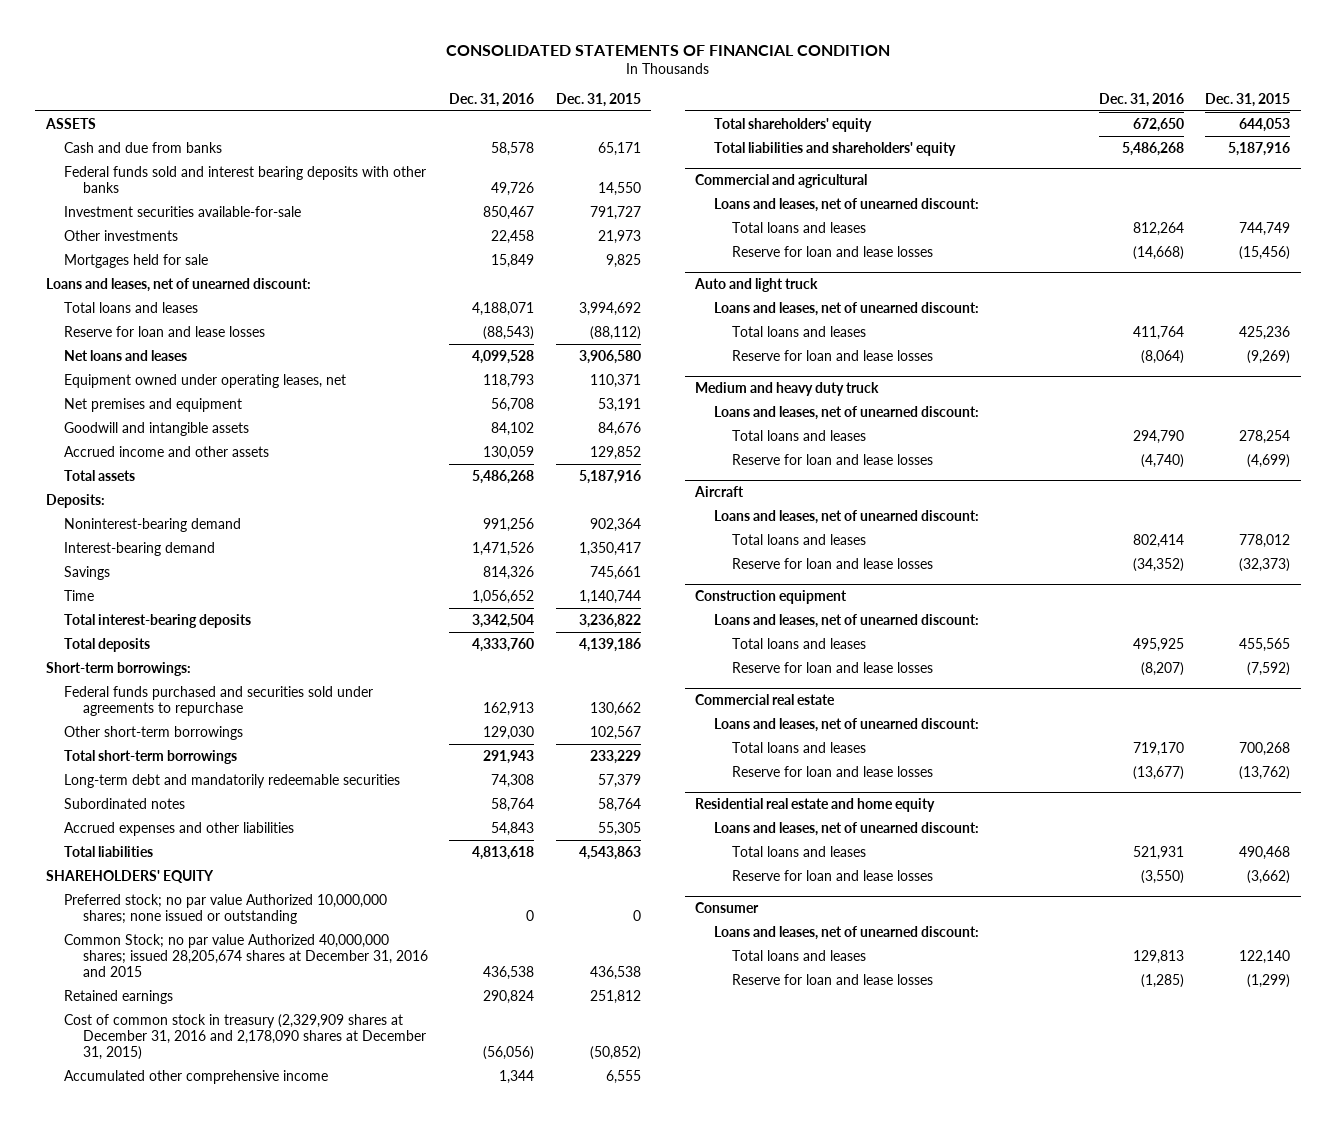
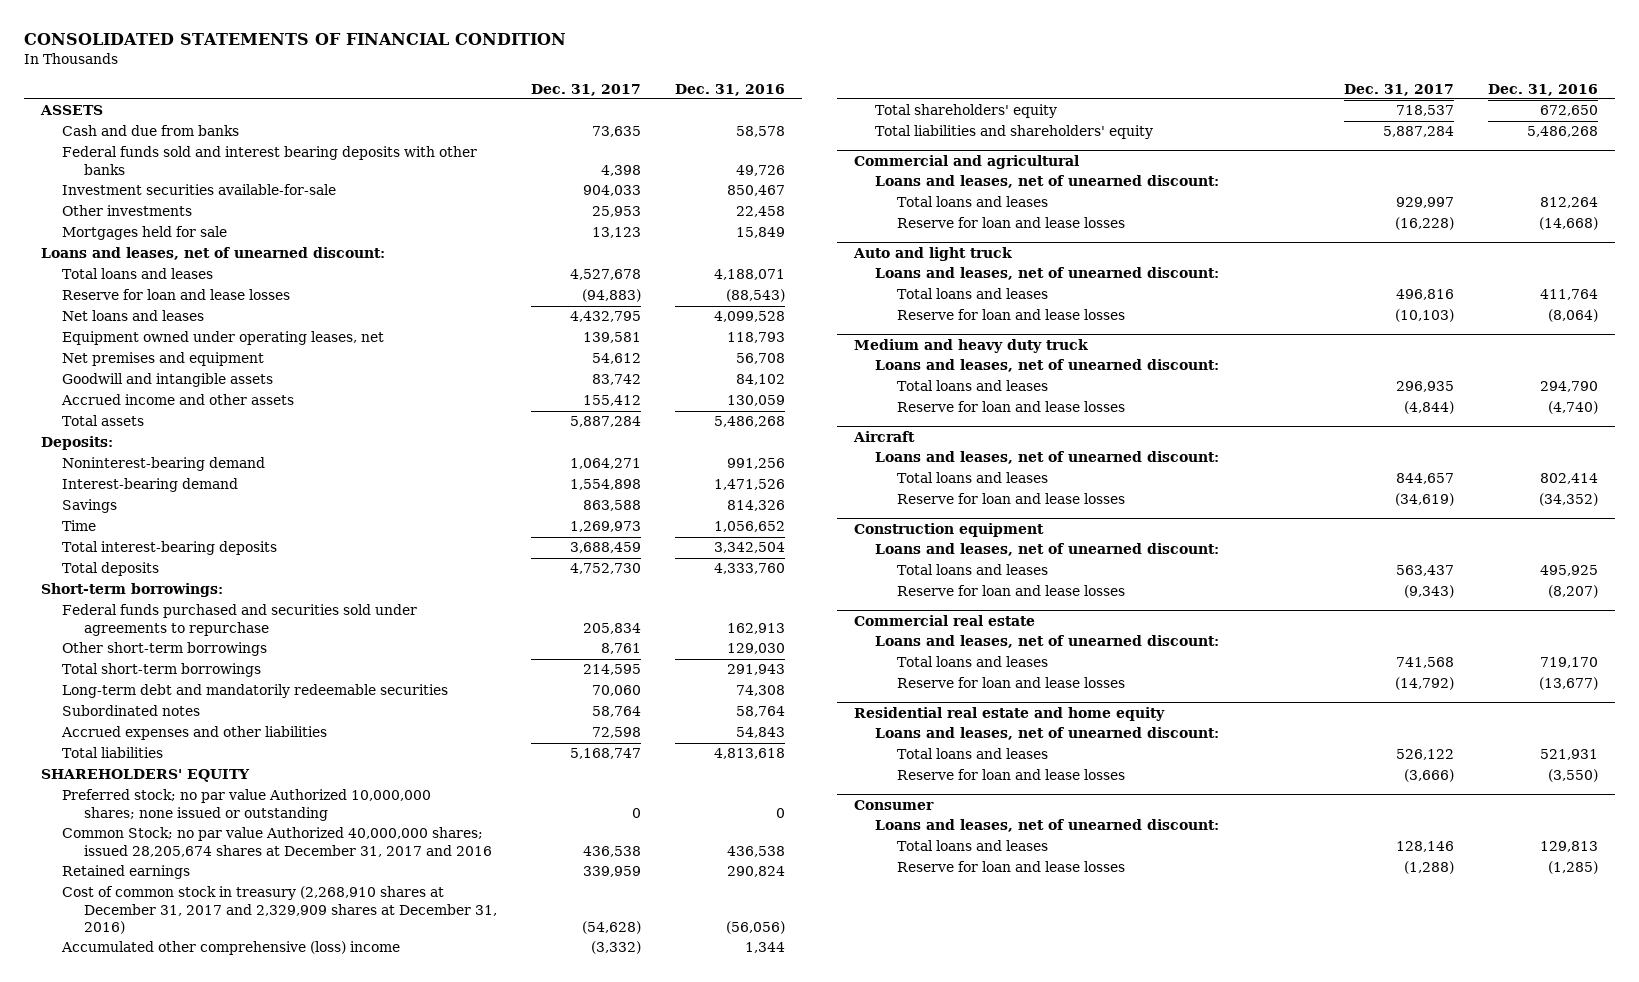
[555,92,641,107] Dec. 31, 2015 -> none
none -> [530,83,641,96] Dec. 31, 2017
[64,933,428,978] Common Stock; no par value Authorized 40,000,000 shares; issued 28,205,674 shares at December 31, 2016 and 2015 -> [62,827,492,857] Common Stock; no par value Authorized 40,000,000 shares; issued 28,205,674 shares at December 31, 2017 and 2016
[64,1013,426,1061] Cost of common stock in treasury (2,329,909 shares at December 31, 2016 and 2,178,090 shares at December 31, 2015) -> [62,886,497,934] Cost of common stock in treasury (2,268,910 shares at December 31, 2017 and 2,329,909 shares at December 31, 2016)
[64,1069,329,1084] Accumulated other comprehensive income -> [61,941,401,956] Accumulated other comprehensive (loss) income

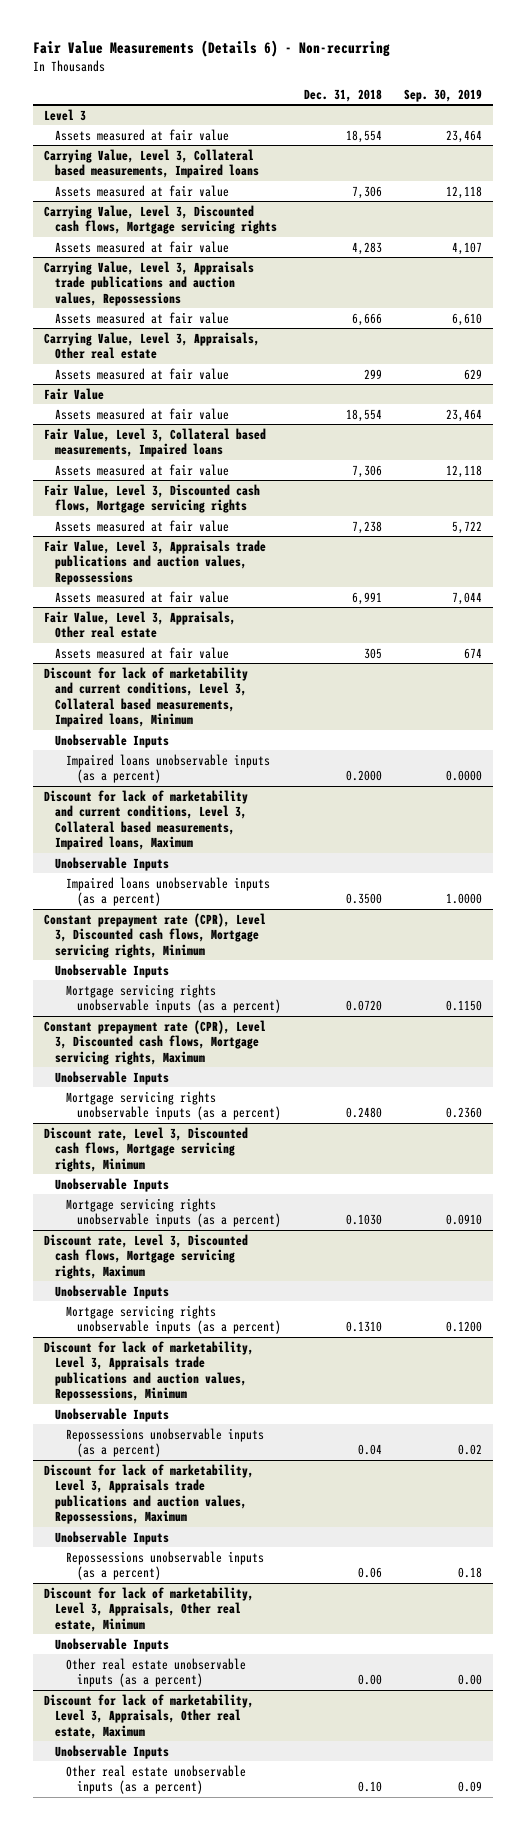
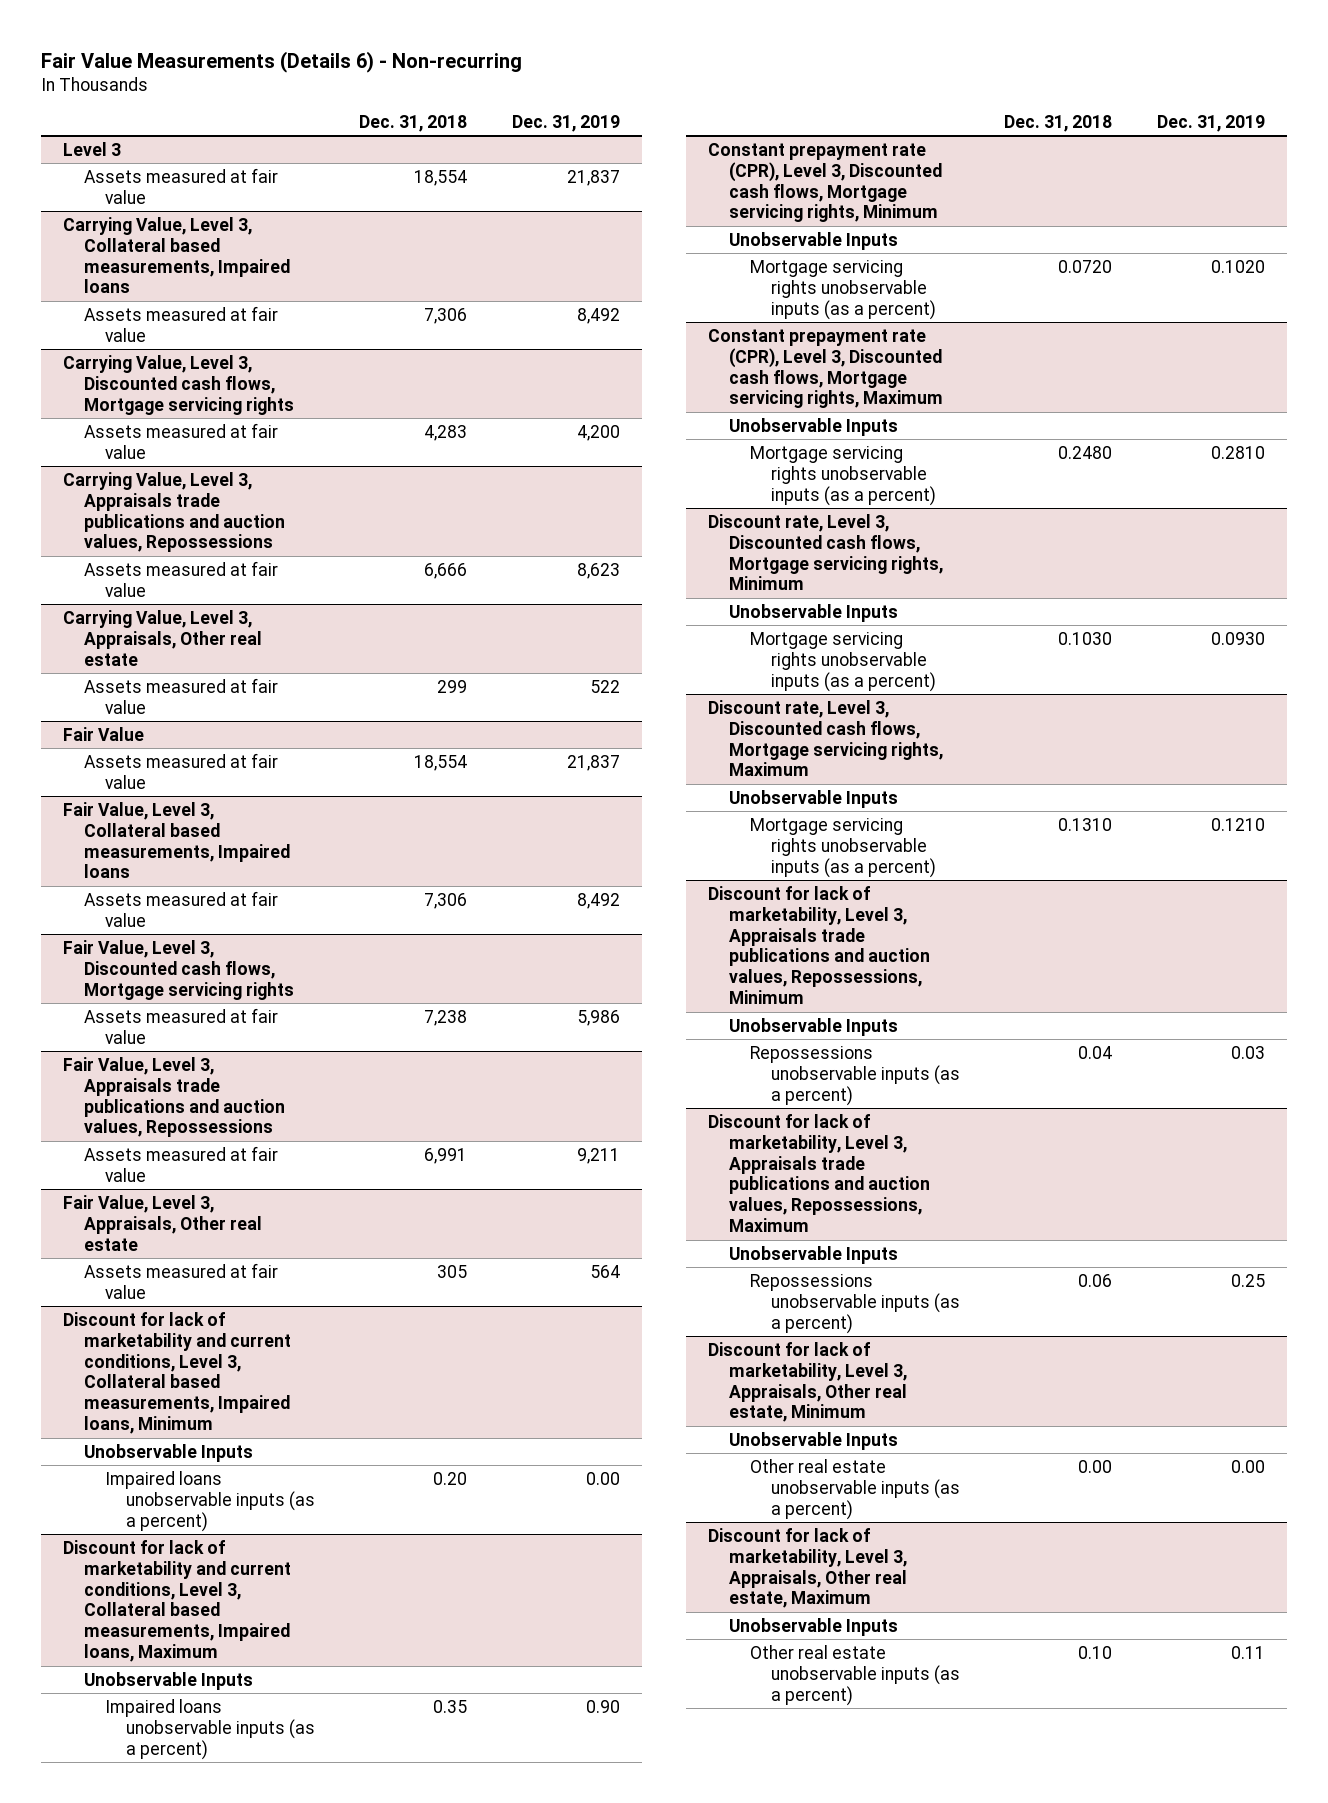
[404,88,483,102] Sep. 30, 2019 -> none
none -> [511,114,620,132] Dec. 31, 2019
[345,770,382,782] 0.2000 -> [433,1471,468,1485] 0.20
[345,893,382,905] 0.3500 -> [433,1699,468,1713] 0.35

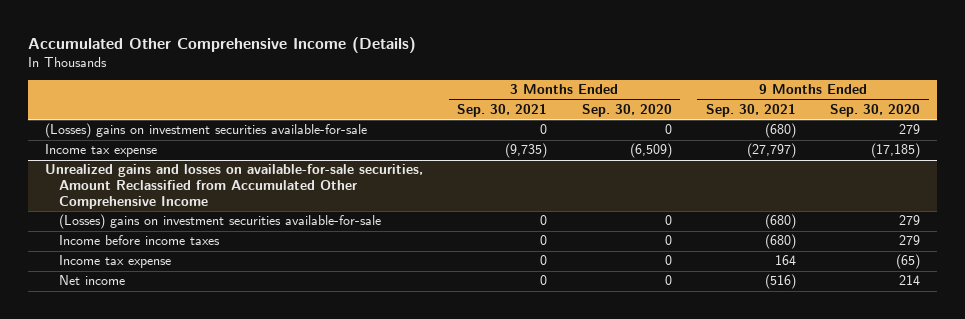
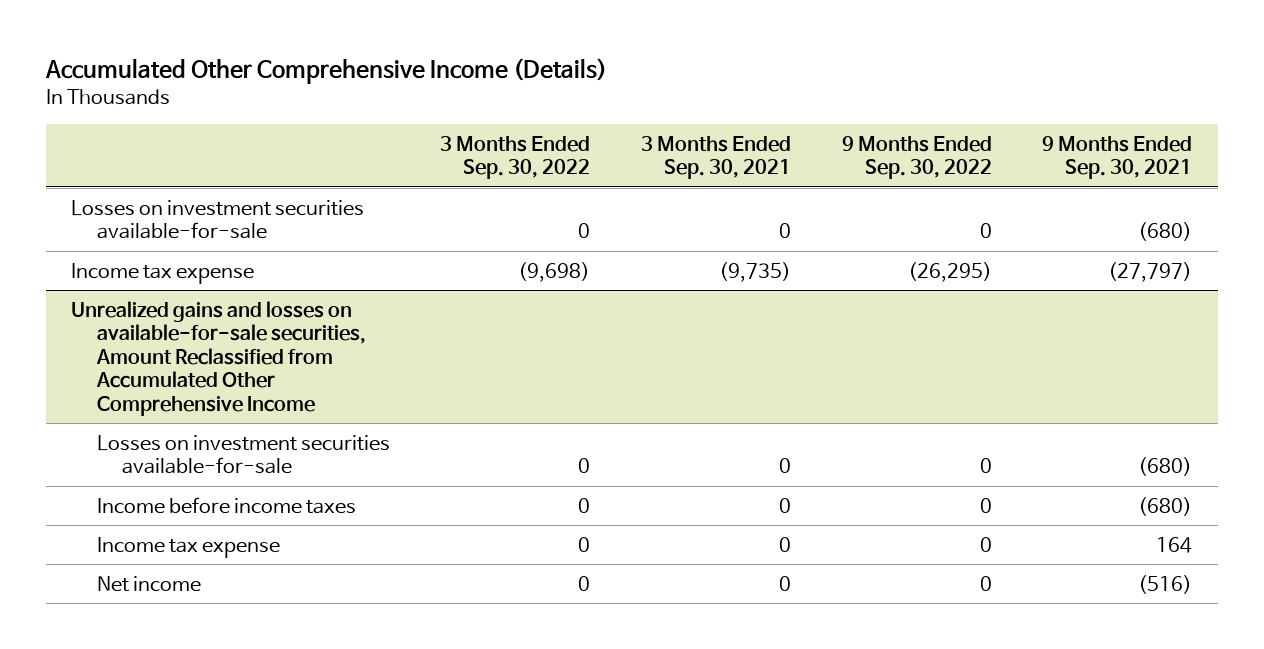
[581,103,672,117] Sep. 30, 2020 -> none
[830,103,921,117] Sep. 30, 2020 -> none
none -> [440,135,591,180] 3 Months Ended Sep. 30, 2022
none -> [841,135,992,180] 9 Months Ended Sep. 30, 2022
[44,123,367,139] (Losses) gains on investment securities available-for-sale -> [71,199,365,240] Losses on investment securities available-for-sale
[58,214,381,230] (Losses) gains on investment securities available-for-sale -> [96,434,390,475] Losses on investment securities available-for-sale

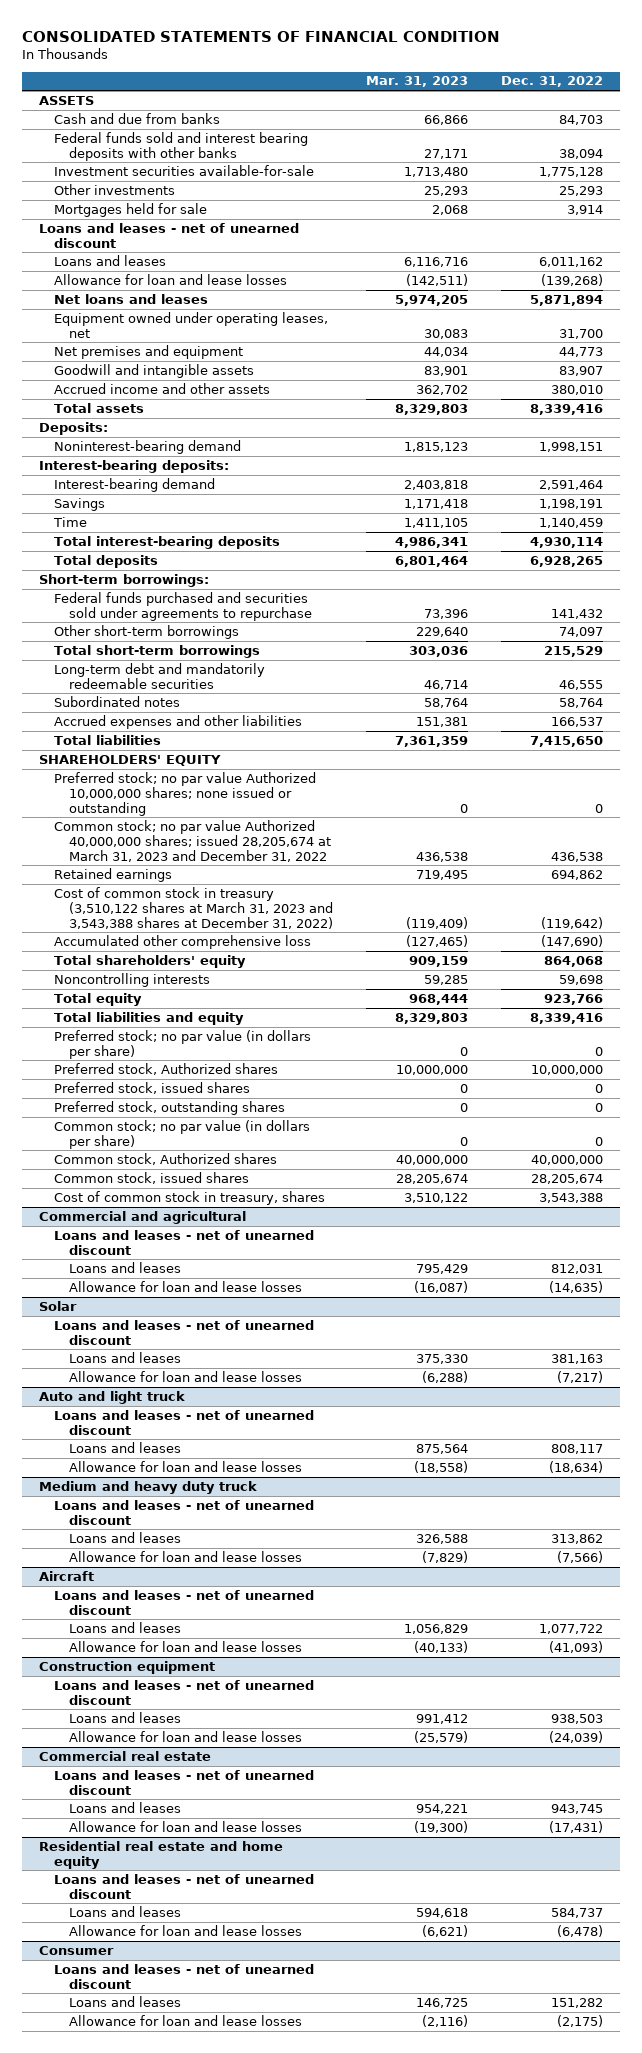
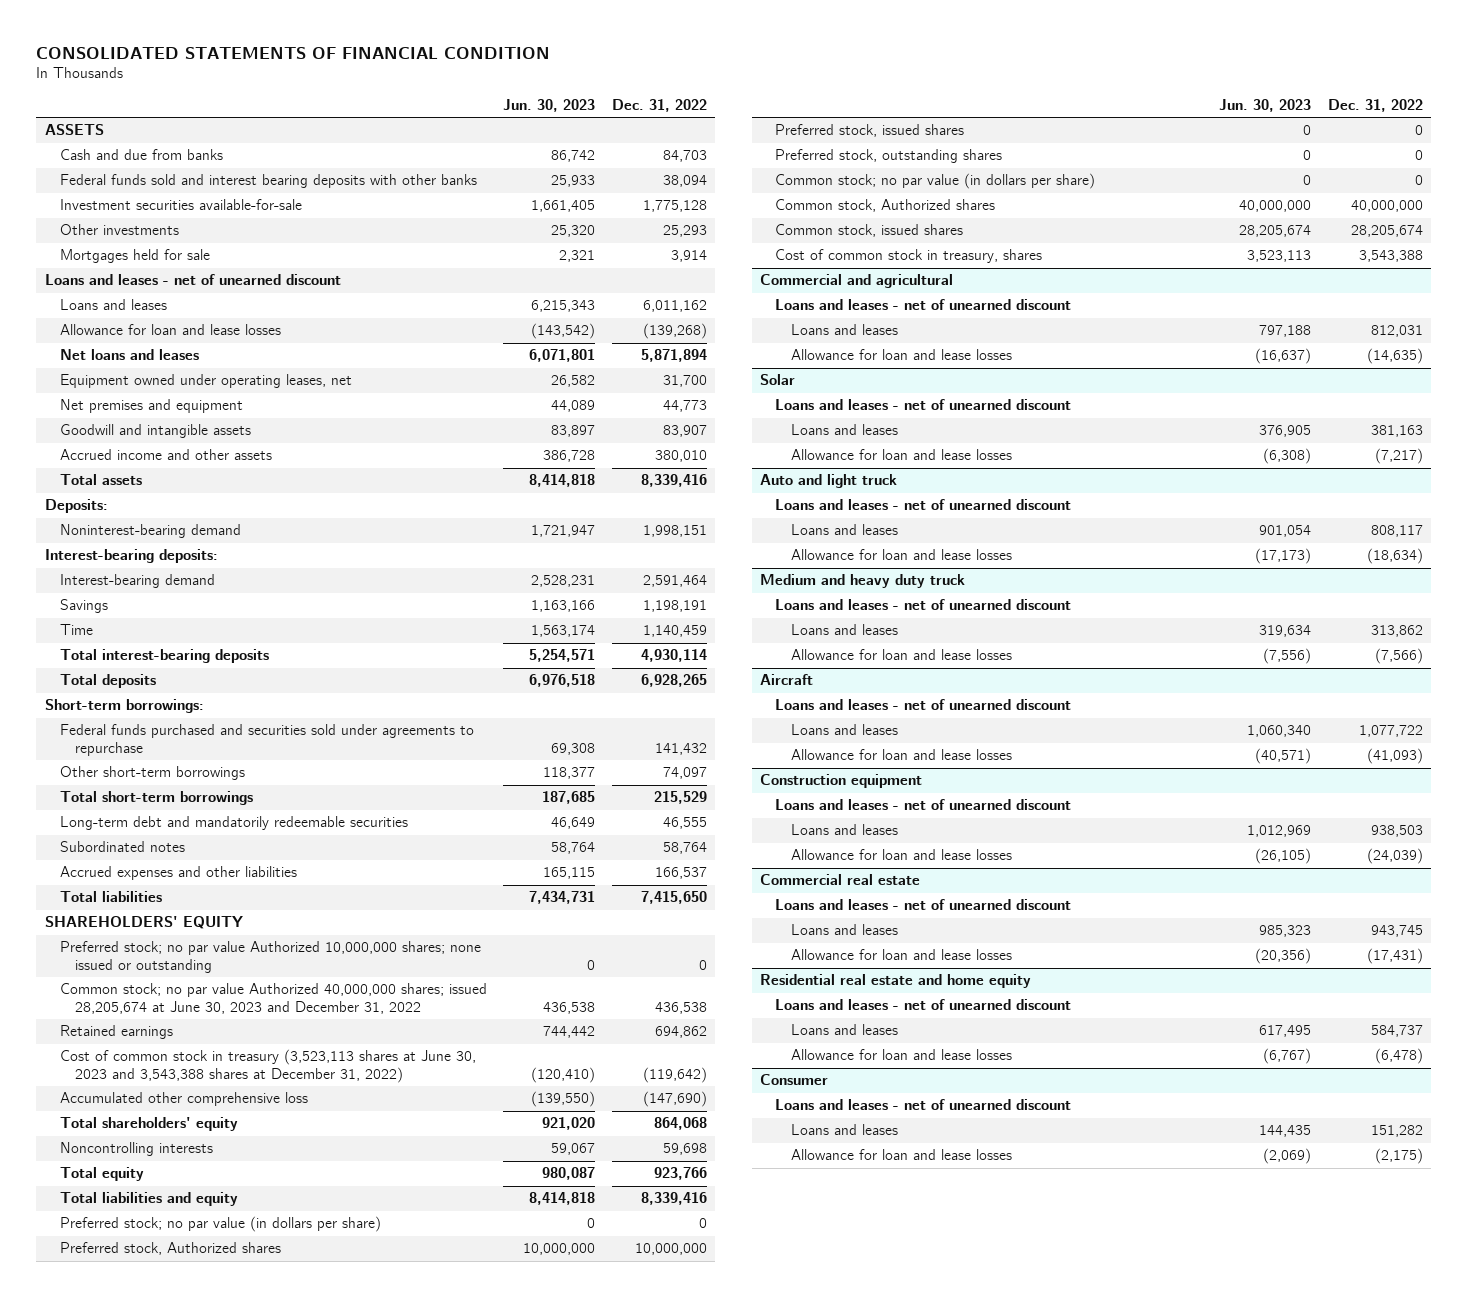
[366,76,469,88] Mar. 31, 2023 -> none
none -> [503,99,596,113] Jun. 30, 2023
[53,819,332,862] Common stock; no par value Authorized 40,000,000 shares; issued 28,205,674 at March 31, 2023 and December 31, 2022 -> [59,983,487,1014] Common stock; no par value Authorized 40,000,000 shares; issued 28,205,674 at June 30, 2023 and December 31, 2022
[53,886,334,929] Cost of common stock in treasury (3,510,122 shares at March 31, 2023 and 3,543,388 shares at December 31, 2022) -> [59,1049,476,1083] Cost of common stock in treasury (3,523,113 shares at June 30, 2023 and 3,543,388 shares at December 31, 2022)

